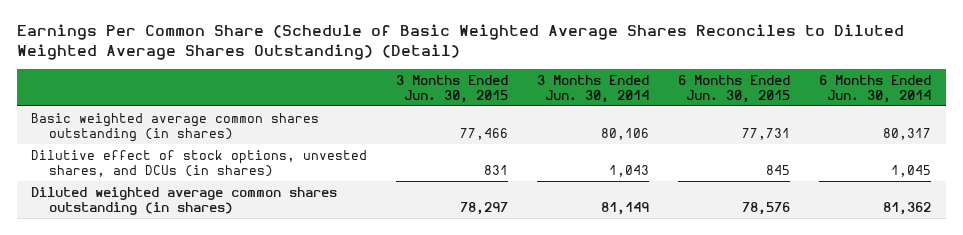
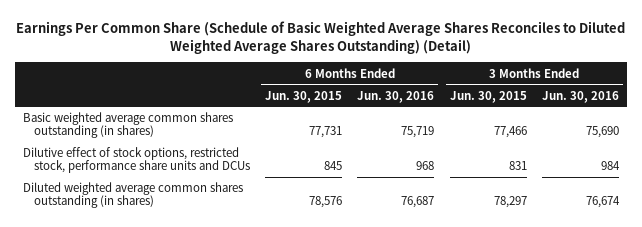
[537,74,650,103] 3 Months Ended Jun. 30, 2014 -> none
[819,74,932,103] 6 Months Ended Jun. 30, 2014 -> none
none -> [357,90,435,103] Jun. 30, 2016
none -> [542,90,620,103] Jun. 30, 2016
[31,149,368,177] Dilutive effect of stock options, unvested shares, and DCUs (in shares) -> [22,147,250,174] Dilutive effect of stock options, restricted stock, performance share units and DCUs

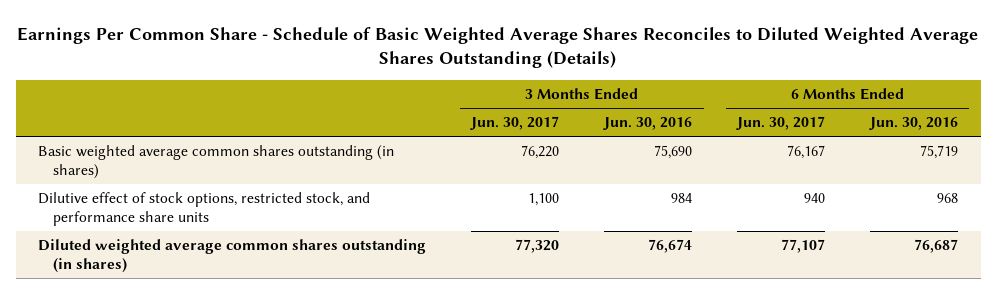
[15,21,625,54] Earnings Per Common Share (Schedule of Basic Weighted Average Shares Reconciles to Diluted Weighted Average Shares Outstanding) (Detail) -> [17,27,979,69] Earnings Per Common Share - Schedule of Basic Weighted Average Shares Reconciles to Diluted Weighted Average Shares Outstanding (Details)
[265,90,343,103] Jun. 30, 2015 -> none
[449,90,527,103] Jun. 30, 2015 -> none
none -> [470,116,560,131] Jun. 30, 2017
none -> [736,116,826,131] Jun. 30, 2017
[22,147,250,174] Dilutive effect of stock options, restricted stock, performance share units and DCUs -> [38,192,371,226] Dilutive effect of stock options, restricted stock, and performance share units

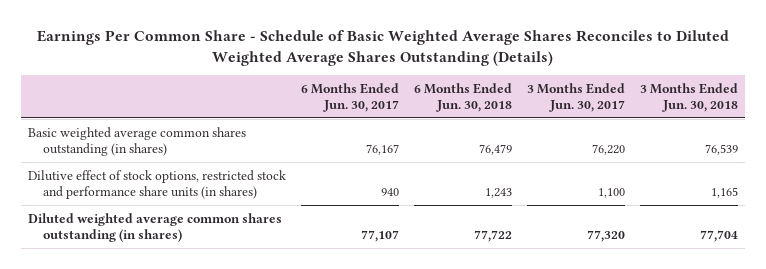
[603,117,693,131] Jun. 30, 2016 -> none
[869,117,959,131] Jun. 30, 2016 -> none
none -> [414,82,513,112] 6 Months Ended Jun. 30, 2018
none -> [639,82,738,112] 3 Months Ended Jun. 30, 2018
[38,192,371,226] Dilutive effect of stock options, restricted stock, and performance share units -> [28,169,287,199] Dilutive effect of stock options, restricted stock and performance share units (in shares)

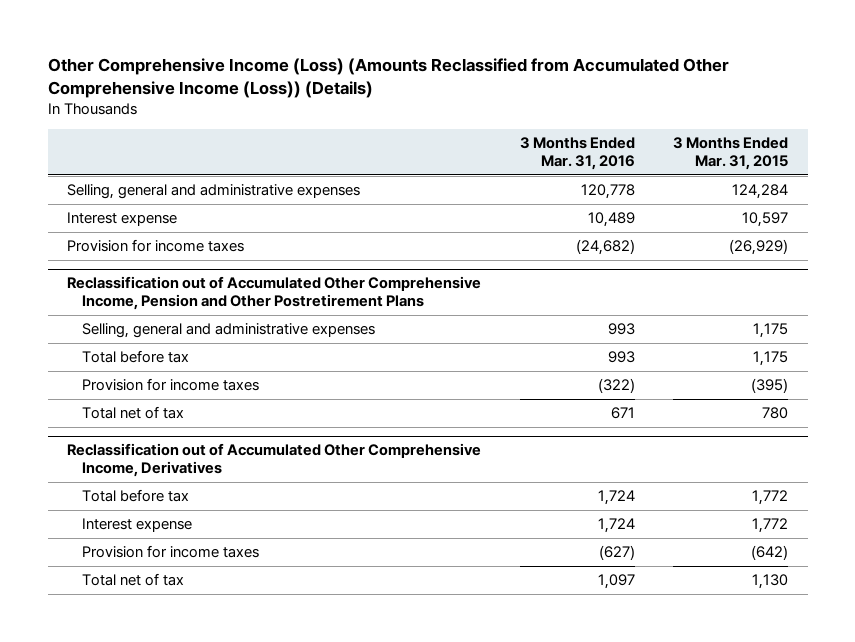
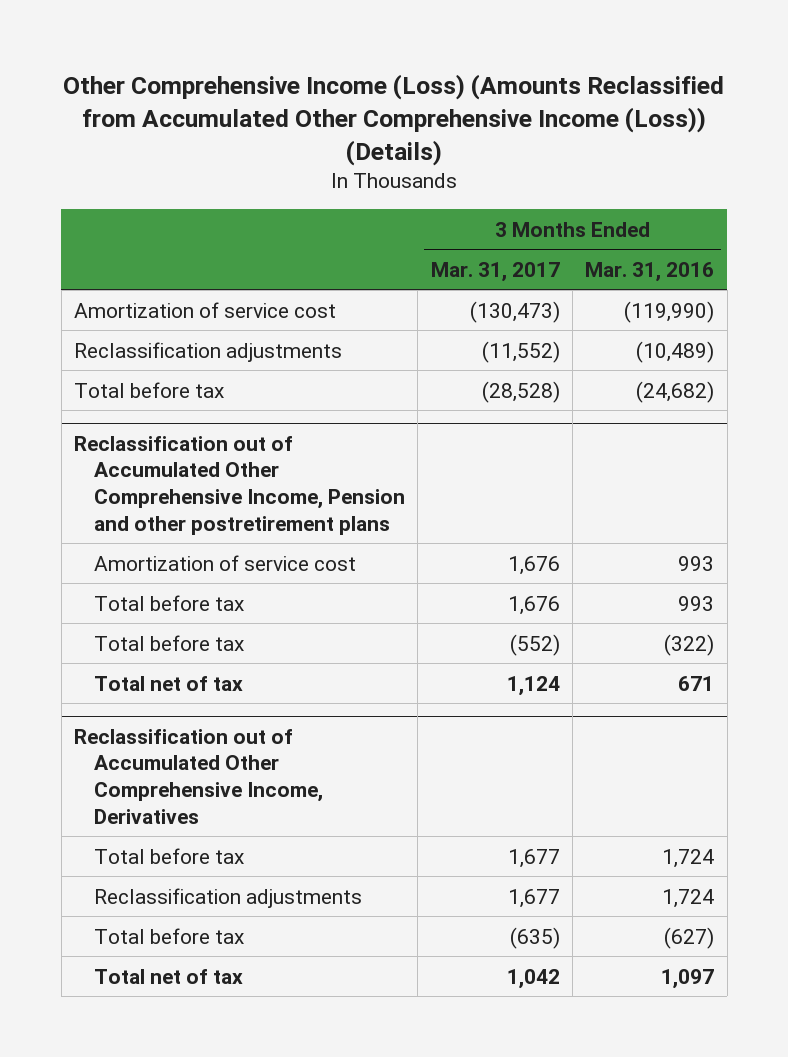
[673,137,789,171] 3 Months Ended Mar. 31, 2015 -> none
none -> [430,261,560,282] Mar. 31, 2017
[66,184,360,200] Selling, general and administrative expenses -> none
[66,212,177,227] Interest expense -> none
none -> [74,301,337,318] Amortization of service cost
none -> [74,341,343,362] Reclassification adjustments
[66,239,244,253] Provision for income taxes -> [74,381,225,398] Total before tax
[66,276,481,311] Reclassification out of Accumulated Other Comprehensive Income, Pension and Other Postretirement Plans -> [74,435,406,535] Reclassification out of Accumulated Other Comprehensive Income, Pension and other postretirement plans
[81,323,375,339] Selling, general and administrative expenses -> [94,554,357,571] Amortization of service cost
[81,378,259,392] Provision for income taxes -> [94,634,245,651] Total before tax
[81,518,192,533] Interest expense -> [94,887,363,908] Reclassification adjustments
[81,545,259,559] Provision for income taxes -> [94,927,245,944] Total before tax

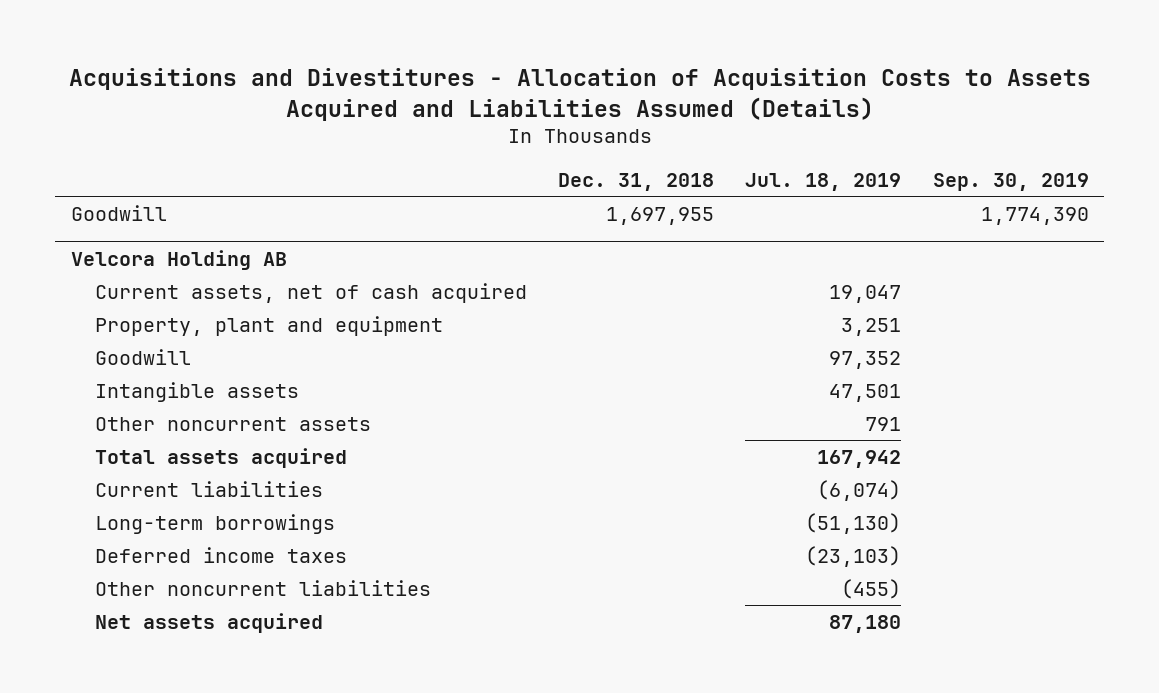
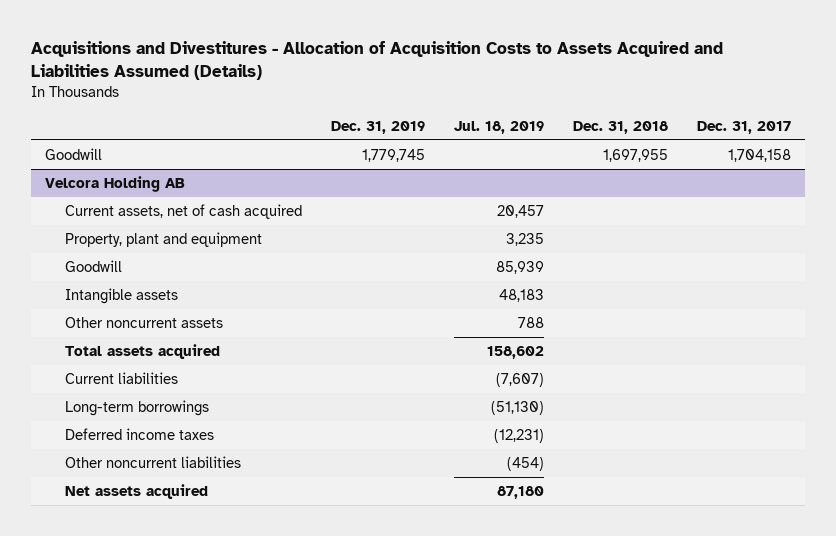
[932,172,1089,191] Sep. 30, 2019 -> none
none -> [331,120,426,134] Dec. 31, 2019
none -> [696,120,791,134] Dec. 31, 2017
[829,284,902,303] 19,047 -> [497,205,545,219] 20,457
[841,317,902,336] 3,251 -> [506,233,545,247] 3,235
[829,350,902,369] 97,352 -> [496,261,545,275] 85,939
[829,383,902,402] 47,501 -> [499,289,545,303] 48,183
[865,416,902,431] 791 -> [518,317,545,329] 788
[817,449,902,468] 167,942 -> [487,346,545,360] 158,602
[817,479,902,501] (6,074) -> [496,373,545,388] (7,607)
[805,545,902,567] (23,103) -> [494,429,545,444] (12,231)
[841,578,902,599] (455) -> [507,457,545,472] (454)

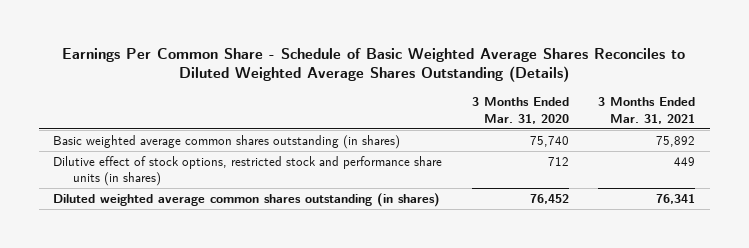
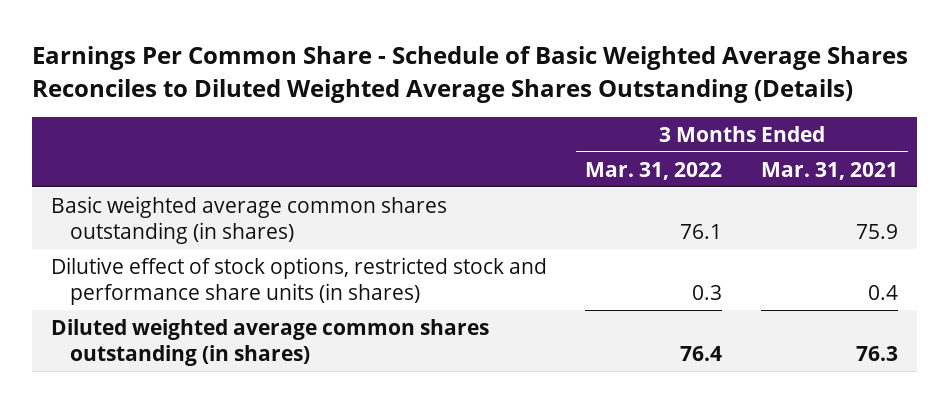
[471,97,569,124] 3 Months Ended Mar. 31, 2020 -> none
none -> [585,161,723,180] Mar. 31, 2022
[656,135,696,147] 75,892 -> [855,224,898,240] 75.9
[674,156,696,166] 449 -> [867,285,898,301] 0.4
[656,193,696,204] 76,341 -> [855,346,898,362] 76.3

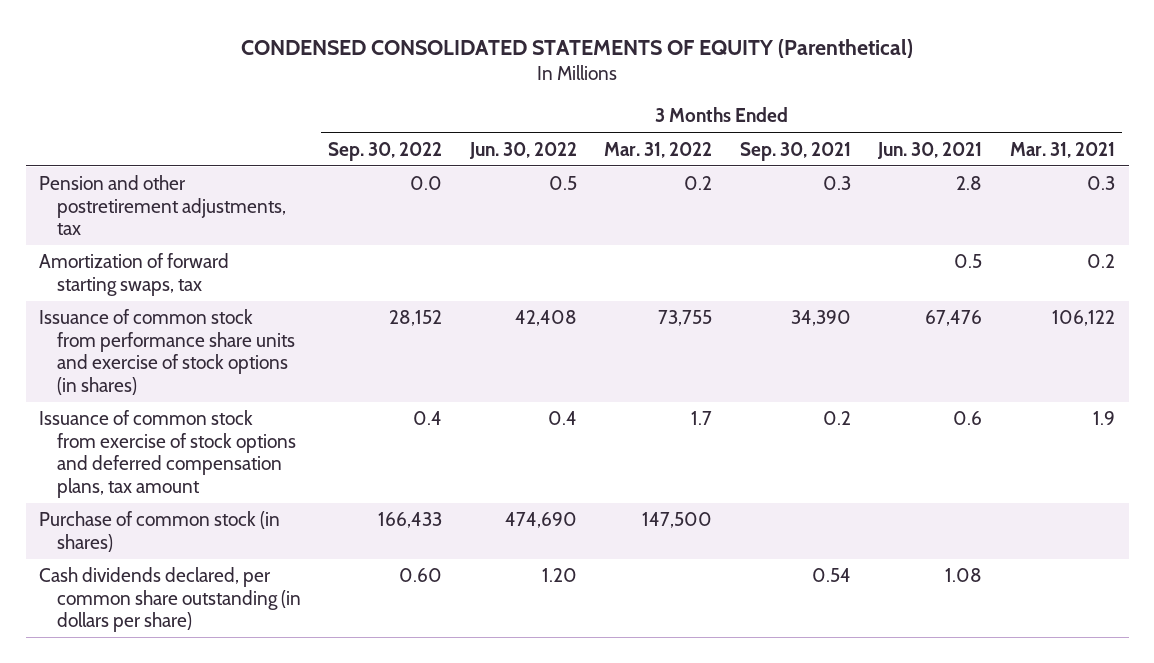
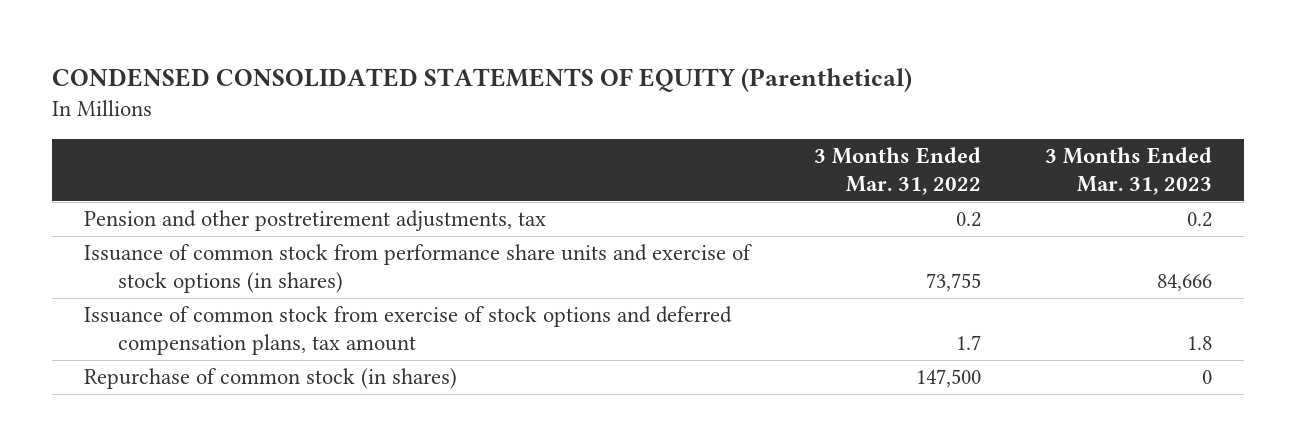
[328,141,443,161] Sep. 30, 2022 -> none
[468,141,577,159] Jun. 30, 2022 -> none
[739,141,851,161] Sep. 30, 2021 -> none
[877,141,983,159] Jun. 30, 2021 -> none
[1009,141,1115,158] Mar. 31, 2021 -> none
none -> [1045,146,1213,195] 3 Months Ended Mar. 31, 2023
[39,253,230,296] Amortization of forward starting swaps, tax -> none
[39,567,301,633] Cash dividends declared, per common share outstanding (in dollars per share) -> none
[39,511,281,552] Purchase of common stock (in shares) -> [83,368,457,390] Repurchase of common stock (in shares)

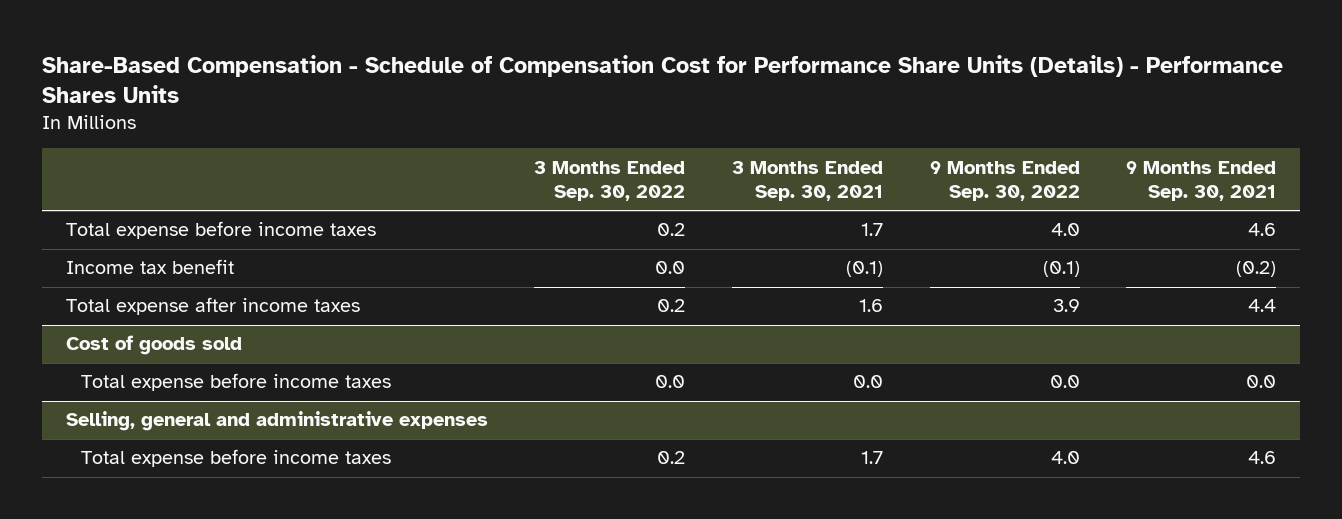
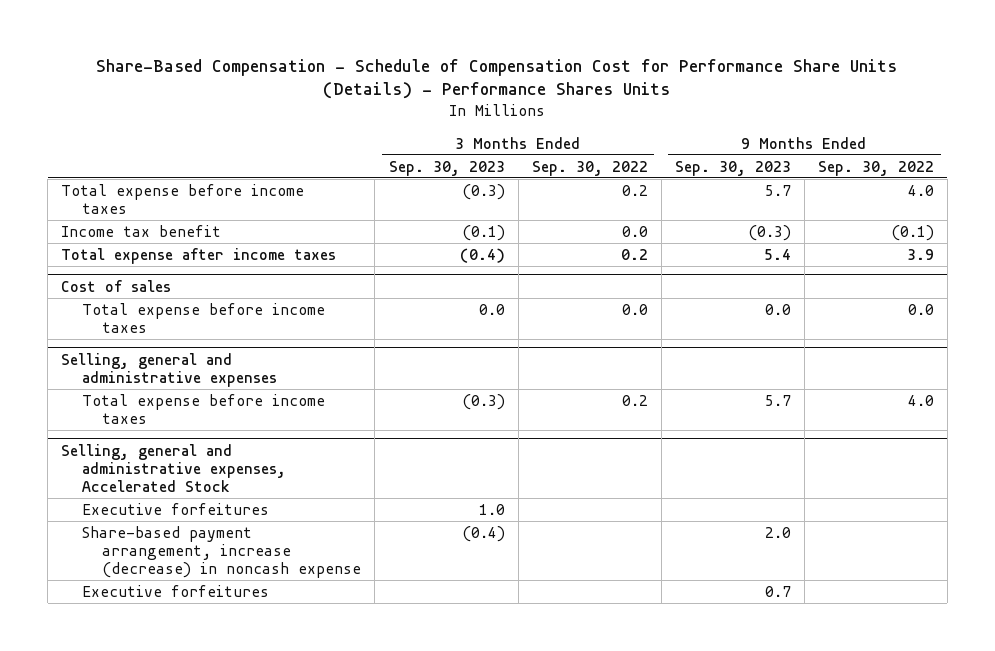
[732,160,884,201] 3 Months Ended Sep. 30, 2021 -> none
[1126,160,1277,201] 9 Months Ended Sep. 30, 2021 -> none
none -> [388,160,505,176] Sep. 30, 2023
none -> [674,160,791,176] Sep. 30, 2023
[65,335,242,356] Cost of goods sold -> [61,279,172,292] Cost of sales
none -> [61,443,286,492] Selling, general and administrative expenses, Accelerated Stock
none -> [81,502,269,515] Executive forfeitures
none -> [81,525,362,578] Share-based payment arrangement, increase (decrease) in noncash expense
none -> [81,584,269,597] Executive forfeitures

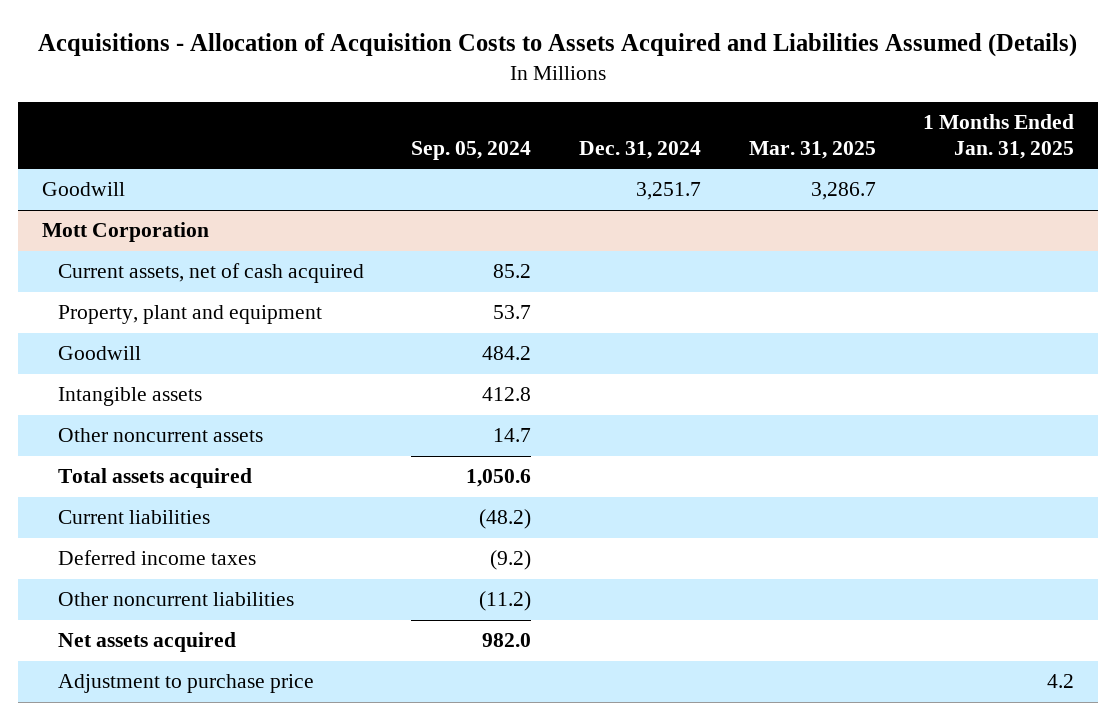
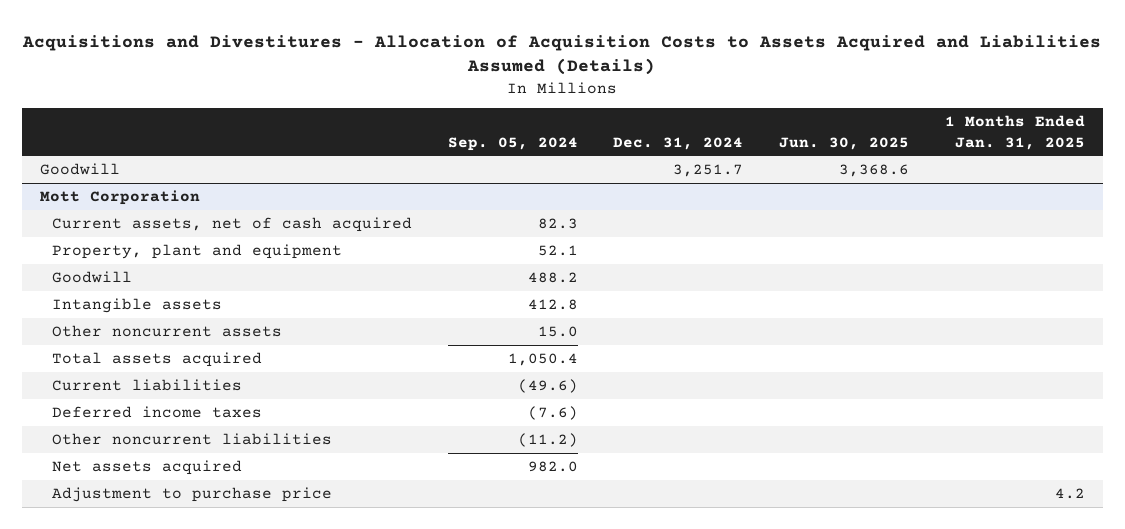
[38,33,1078,58] Acquisitions - Allocation of Acquisition Costs to Assets Acquired and Liabilities Assumed (Details) -> [22,34,1102,76] Acquisitions and Divestitures - Allocation of Acquisition Costs to Assets Acquired and Liabilities Assumed (Details)
[748,140,876,159] Mar. 31, 2025 -> none
none -> [779,136,910,150] Jun. 30, 2025
[493,264,532,279] 85.2 -> [537,217,578,229] 82.3
[493,305,532,320] 53.7 -> [537,244,578,256] 52.1
[482,346,532,361] 484.2 -> [527,271,578,283] 488.2
[493,428,532,443] 14.7 -> [537,325,578,337] 15.0
[466,469,532,488] 1,050.6 -> [507,352,578,366] 1,050.4
[479,509,532,530] (48.2) -> [517,378,578,393] (49.6)
[490,550,532,571] (9.2) -> [527,405,578,420] (7.6)

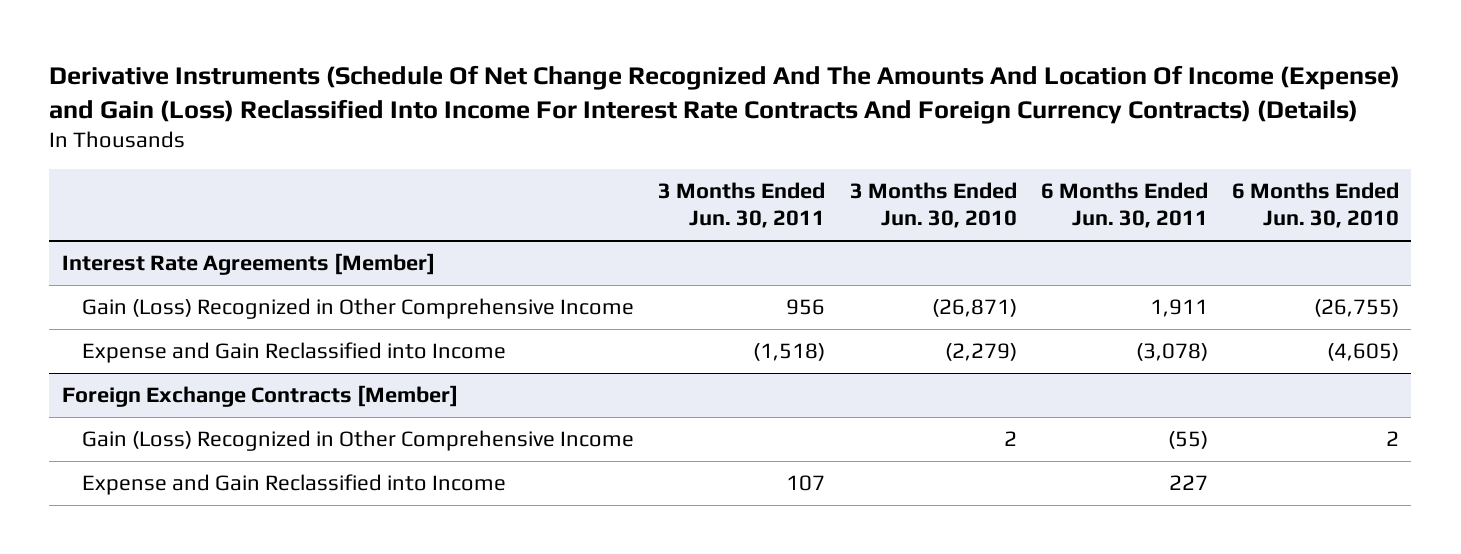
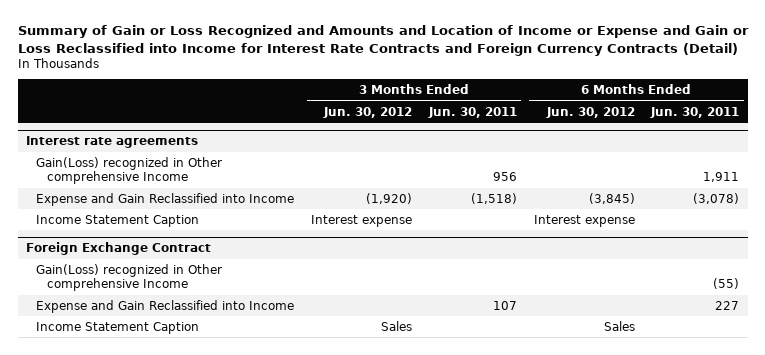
[49,64,1401,124] Derivative Instruments (Schedule Of Net Change Recognized And The Amounts And Location Of Income (Expense) and Gain (Loss) Reclassified Into Income For Interest Rate Contracts And Foreign Currency Contracts) (Details) -> [17,25,749,56] Summary of Gain or Loss Recognized and Amounts and Location of Income or Expense and Gain or Loss Reclassified into Income for Interest Rate Contracts and Foreign Currency Contracts (Detail)
[849,182,1017,229] 3 Months Ended Jun. 30, 2010 -> none
[1232,182,1400,229] 6 Months Ended Jun. 30, 2010 -> none
none -> [323,106,413,118] Jun. 30, 2012
none -> [545,106,635,118] Jun. 30, 2012
[61,252,435,275] Interest Rate Agreements [Member] -> [26,136,199,149] Interest rate agreements
[82,297,635,319] Gain (Loss) Recognized in Other Comprehensive Income -> [36,156,223,185] Gain(Loss) recognized in Other comprehensive Income
none -> [36,214,200,227] Income Statement Caption
[61,384,458,407] Foreign Exchange Contracts [Member] -> [26,242,212,256] Foreign Exchange Contract
[82,429,635,451] Gain (Loss) Recognized in Other Comprehensive Income -> [36,263,223,292] Gain(Loss) recognized in Other comprehensive Income
none -> [36,321,200,334] Income Statement Caption

